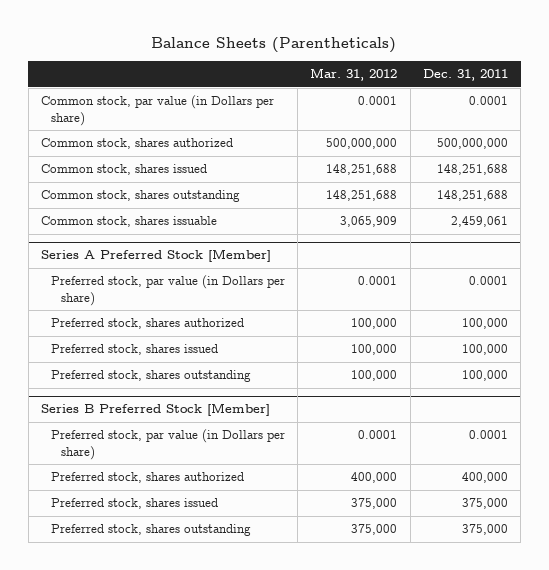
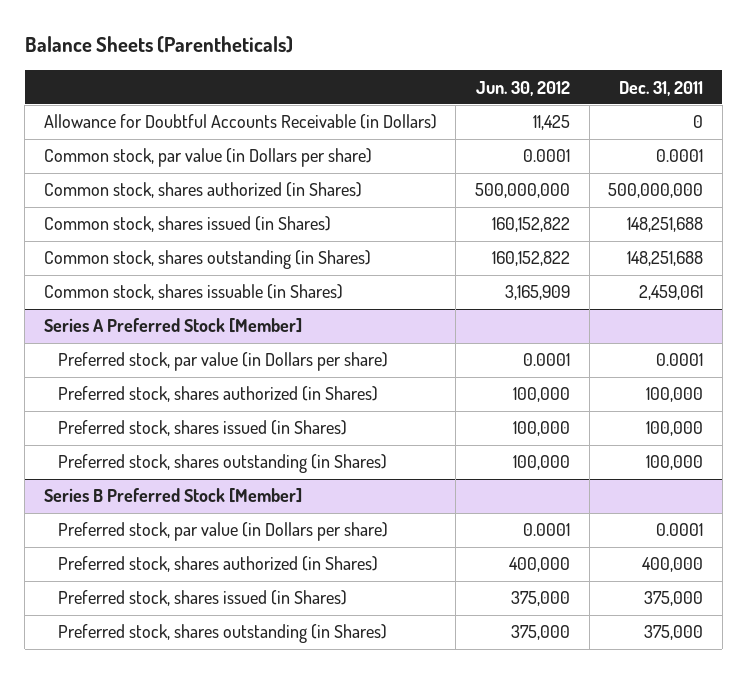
[310,68,398,82] Mar. 31, 2012 -> none
none -> [476,80,571,96] Jun. 30, 2012
none -> [43,114,437,130] Allowance for Doubtful Accounts Receivable (in Dollars)
[40,138,233,150] Common stock, shares authorized -> [43,182,362,199] Common stock, shares authorized (in Shares)
[40,164,207,176] Common stock, shares issued -> [43,216,331,233] Common stock, shares issued (in Shares)
[40,190,240,203] Common stock, shares outstanding -> [43,250,371,270] Common stock, shares outstanding (in Shares)
[40,216,217,228] Common stock, shares issuable -> [43,284,343,301] Common stock, shares issuable (in Shares)
[50,318,244,330] Preferred stock, shares authorized -> [58,386,379,403] Preferred stock, shares authorized (in Shares)
[50,344,218,356] Preferred stock, shares issued -> [58,420,348,437] Preferred stock, shares issued (in Shares)
[50,370,251,383] Preferred stock, shares outstanding -> [58,454,388,474] Preferred stock, shares outstanding (in Shares)
[50,472,244,484] Preferred stock, shares authorized -> [58,556,379,573] Preferred stock, shares authorized (in Shares)
[50,498,218,510] Preferred stock, shares issued -> [58,590,348,607] Preferred stock, shares issued (in Shares)
[50,524,251,537] Preferred stock, shares outstanding -> [58,624,388,644] Preferred stock, shares outstanding (in Shares)

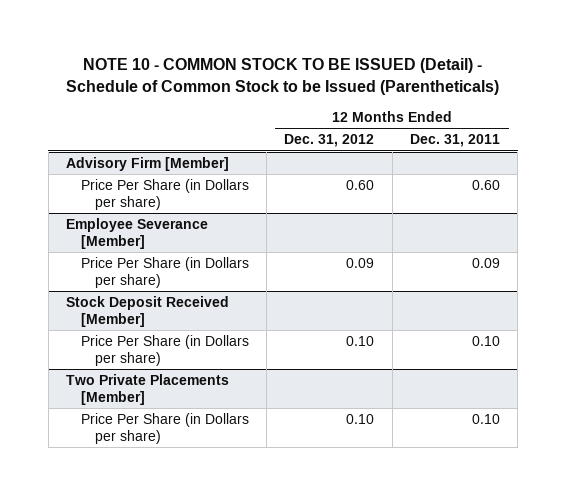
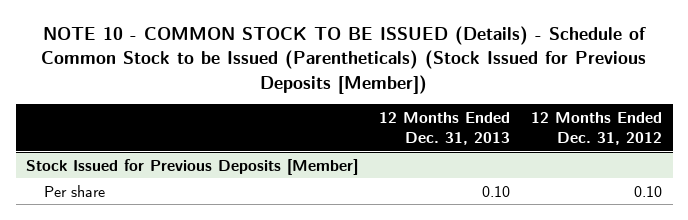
[66,58,500,95] NOTE 10 - COMMON STOCK TO BE ISSUED (Detail) - Schedule of Common Stock to be Issued (Parentheticals) -> [41,25,647,94] NOTE 10 - COMMON STOCK TO BE ISSUED (Details) - Schedule of Common Stock to be Issued (Parentheticals) (Stock Issued for Previous Deposits [Member])
[409,134,500,148] Dec. 31, 2011 -> none
none -> [379,112,511,146] 12 Months Ended Dec. 31, 2013
[66,157,230,172] Advisory Firm [Member] -> none
[66,218,209,249] Employee Severance [Member] -> none
[80,257,249,288] Price Per Share (in Dollars per share) -> none
[66,296,230,327] Stock Deposit Received [Member] -> none
[80,335,249,366] Price Per Share (in Dollars per share) -> none
[66,374,230,405] Two Private Placements [Member] -> none
[80,413,249,444] Price Per Share (in Dollars per share) -> none
none -> [26,158,359,175] Stock Issued for Previous Deposits [Member]
[80,179,249,210] Price Per Share (in Dollars per share) -> [43,184,105,197] Per share
[346,180,375,191] 0.60 -> [634,185,663,197] 0.10

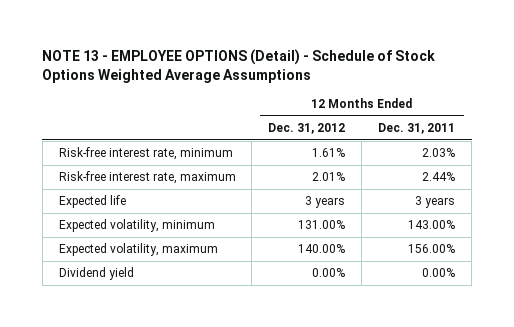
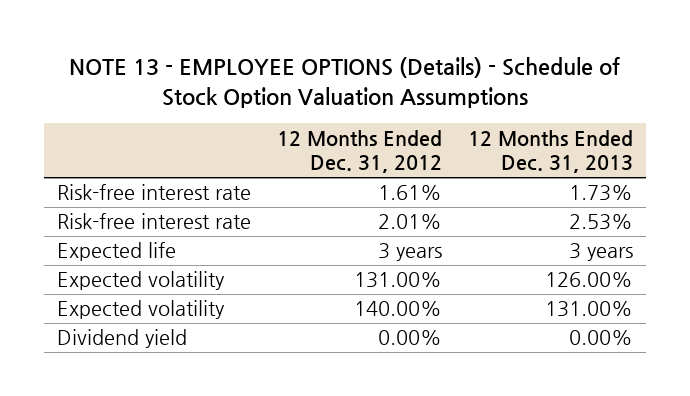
[42,48,436,83] NOTE 13 - EMPLOYEE OPTIONS (Detail) - Schedule of Stock Options Weighted Average Assumptions -> [69,57,621,109] NOTE 13 - EMPLOYEE OPTIONS (Details) - Schedule of Stock Option Valuation Assumptions
[378,122,456,134] Dec. 31, 2011 -> none
none -> [467,129,633,174] 12 Months Ended Dec. 31, 2013
[58,147,233,161] Risk-free interest rate, minimum -> [57,184,252,201] Risk-free interest rate
[58,171,236,185] Risk-free interest rate, maximum -> [57,213,252,230] Risk-free interest rate
[58,219,215,233] Expected volatility, minimum -> [57,271,226,291] Expected volatility
[58,243,218,257] Expected volatility, maximum -> [57,300,226,320] Expected volatility

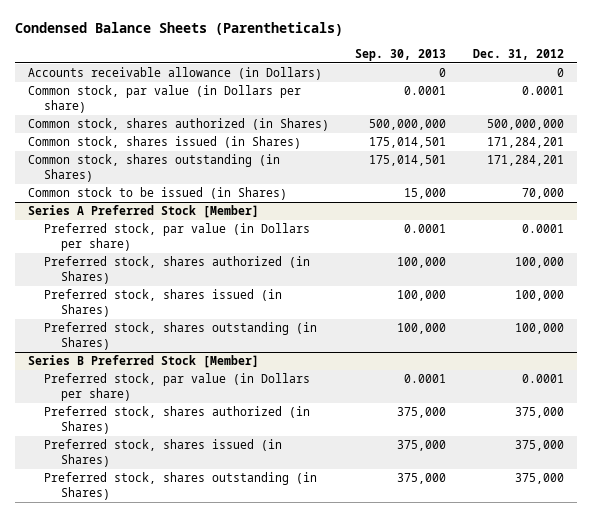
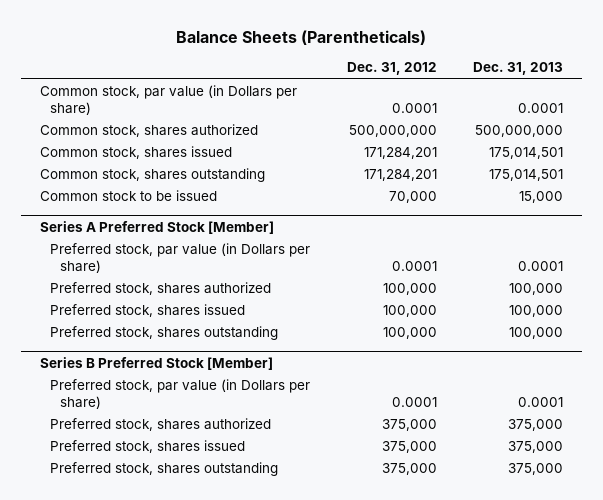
[14,21,343,36] Condensed Balance Sheets (Parentheticals) -> [176,29,427,45] Balance Sheets (Parentheticals)
[355,48,447,61] Sep. 30, 2013 -> none
none -> [473,62,564,76] Dec. 31, 2013
[27,67,322,81] Accounts receivable allowance (in Dollars) -> none
[27,118,329,132] Common stock, shares authorized (in Shares) -> [39,124,258,138] Common stock, shares authorized
[27,136,301,150] Common stock, shares issued (in Shares) -> [39,146,232,160] Common stock, shares issued
[27,154,280,182] Common stock, shares outstanding (in Shares) -> [39,168,265,183] Common stock, shares outstanding
[27,187,287,201] Common stock to be issued (in Shares) -> [39,190,217,202] Common stock to be issued
[44,256,311,284] Preferred stock, shares authorized (in Shares) -> [49,282,271,296] Preferred stock, shares authorized
[44,289,283,317] Preferred stock, shares issued (in Shares) -> [49,304,245,318] Preferred stock, shares issued
[44,322,318,350] Preferred stock, shares outstanding (in Shares) -> [49,326,278,341] Preferred stock, shares outstanding
[44,406,311,434] Preferred stock, shares authorized (in Shares) -> [49,418,271,432] Preferred stock, shares authorized
[44,439,283,467] Preferred stock, shares issued (in Shares) -> [49,440,245,454] Preferred stock, shares issued
[44,472,318,500] Preferred stock, shares outstanding (in Shares) -> [49,462,278,477] Preferred stock, shares outstanding

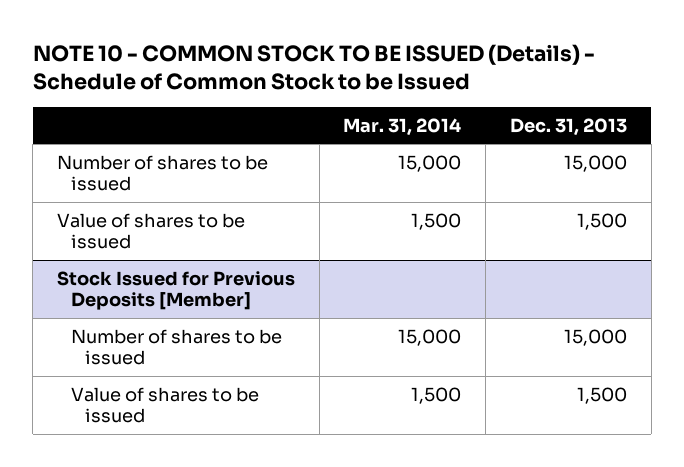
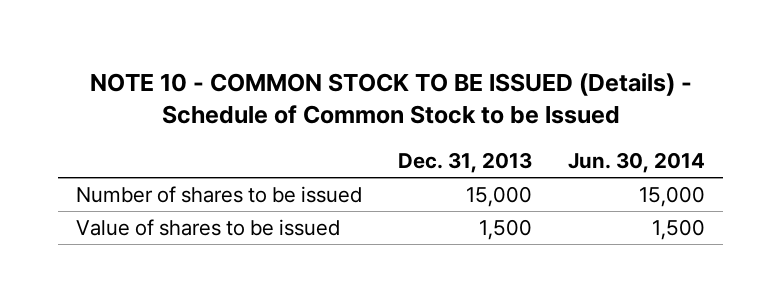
[343,117,462,136] Mar. 31, 2014 -> none
none -> [568,151,706,173] Jun. 30, 2014
[56,270,295,311] Stock Issued for Previous Deposits [Member] -> none
[70,328,282,366] Number of shares to be issued -> none
[70,386,259,424] Value of shares to be issued -> none

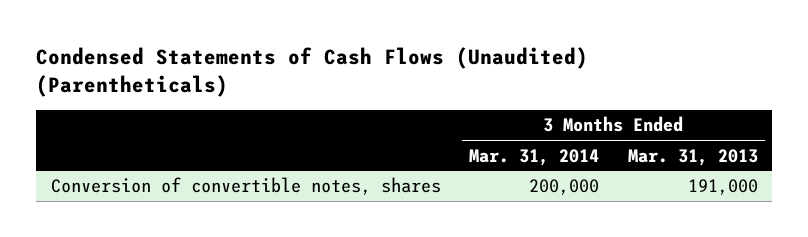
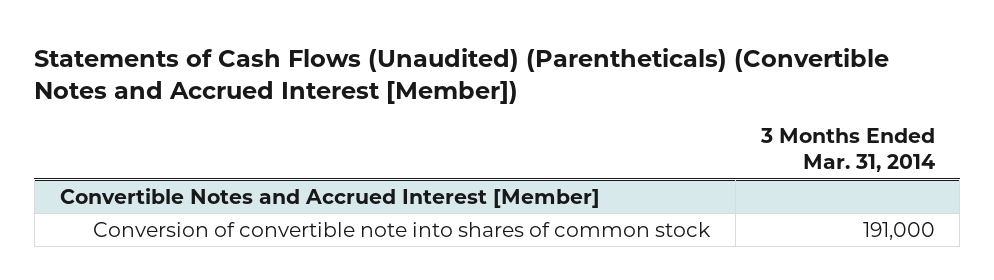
[36,47,589,98] Condensed Statements of Cash Flows (Unaudited) (Parentheticals) -> [34,47,890,104] Statements of Cash Flows (Unaudited) (Parentheticals) (Convertible Notes and Accrued Interest [Member])
[627,148,758,166] Mar. 31, 2013 -> none
none -> [59,187,600,208] Convertible Notes and Accrued Interest [Member]
[50,177,441,196] Conversion of convertible notes, shares -> [92,221,711,237] Conversion of convertible note into shares of common stock
[529,179,600,196] 200,000 -> [862,221,935,240] 191,000

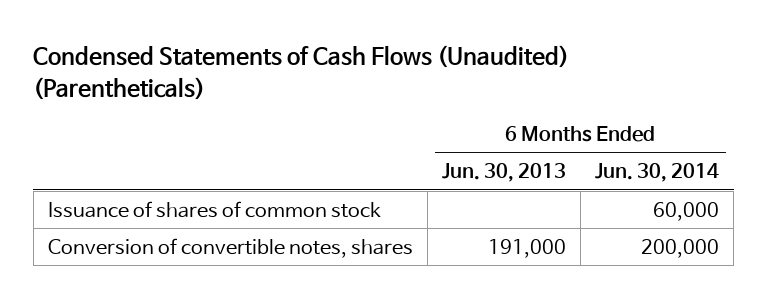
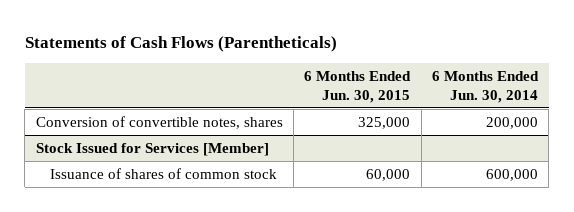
[33,45,570,100] Condensed Statements of Cash Flows (Unaudited) (Parentheticals) -> [24,36,337,53] Statements of Cash Flows (Parentheticals)
[441,163,566,183] Jun. 30, 2013 -> none
none -> [304,71,412,103] 6 Months Ended Jun. 30, 2015
[47,200,381,218] Issuance of shares of common stock -> none
none -> [35,142,269,156] Stock Issued for Services [Member]
none -> [49,167,277,179] Issuance of shares of common stock

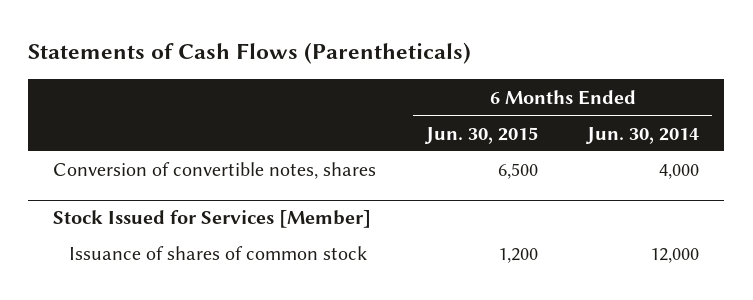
[358,116,411,129] 325,000 -> [497,163,538,180] 6,500
[485,116,538,129] 200,000 -> [659,164,700,180] 4,000
[366,168,411,181] 60,000 -> [497,248,538,264] 1,200
[485,168,538,181] 600,000 -> [650,248,700,264] 12,000

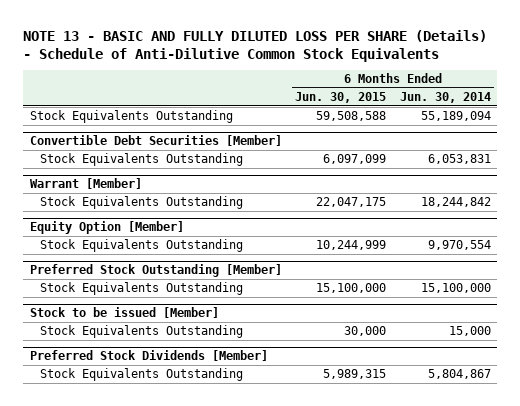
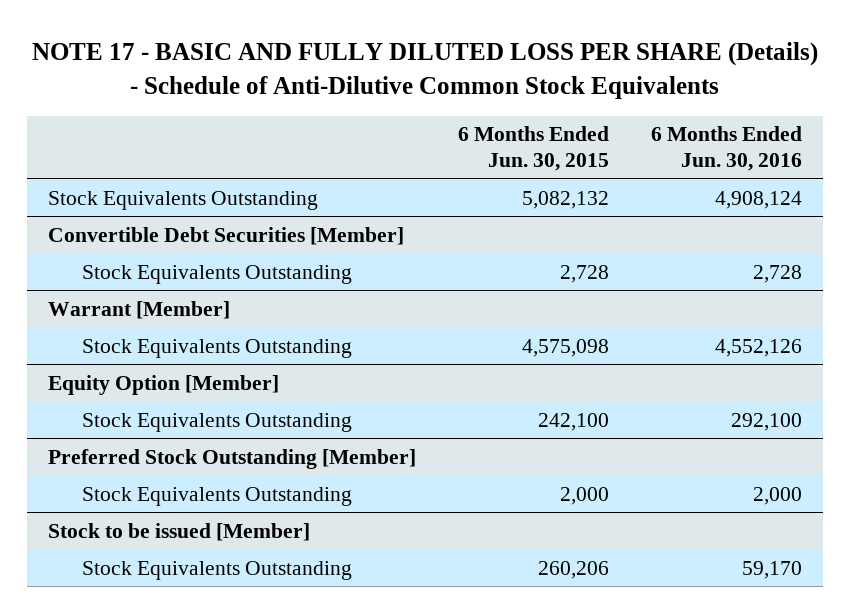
[22,29,487,62] NOTE 13 - BASIC AND FULLY DILUTED LOSS PER SHARE (Details) - Schedule of Anti-Dilutive Common Stock Equivalents -> [31,42,818,100] NOTE 17 - BASIC AND FULLY DILUTED LOSS PER SHARE (Details) - Schedule of Anti-Dilutive Common Stock Equivalents
[399,92,491,104] Jun. 30, 2014 -> none
none -> [650,126,802,171] 6 Months Ended Jun. 30, 2016
[316,111,387,122] 59,508,588 -> [521,190,609,209] 5,082,132
[323,154,387,165] 6,097,099 -> [559,264,609,283] 2,728
[316,197,387,208] 22,047,175 -> [521,338,609,357] 4,575,098
[316,240,387,251] 10,244,999 -> [537,412,609,431] 242,100
[316,283,387,294] 15,100,000 -> [559,486,609,505] 2,000
[29,350,268,362] Preferred Stock Dividends [Member] -> none
[39,368,243,382] Stock Equivalents Outstanding -> none
[344,326,387,337] 30,000 -> [537,560,609,579] 260,206

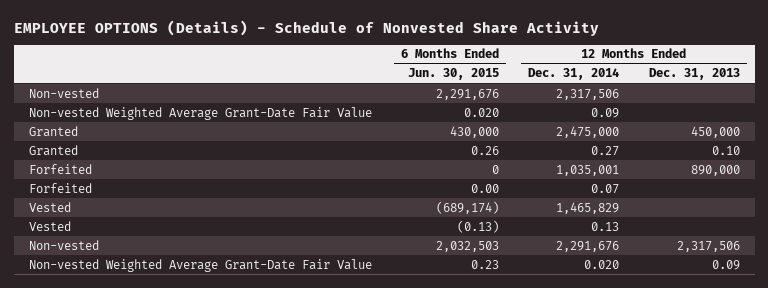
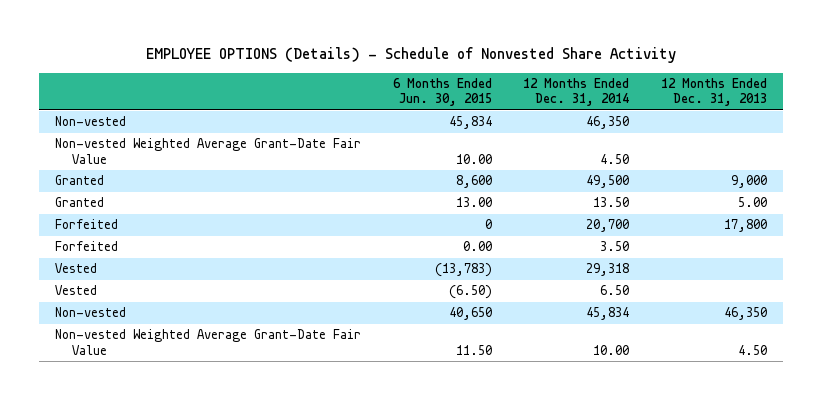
[436,88,500,100] 2,291,676 -> [448,116,492,130] 45,834
[556,88,620,100] 2,317,506 -> [586,116,630,130] 46,350
[464,107,500,117] 0.020 -> [455,153,492,164] 10.00
[591,107,620,118] 0.09 -> [600,153,630,164] 4.50
[450,125,500,138] 430,000 -> [455,175,492,189] 8,600
[556,125,620,138] 2,475,000 -> [586,175,630,189] 49,500
[690,125,740,138] 450,000 -> [731,175,768,189] 9,000
[471,145,500,155] 0.26 -> [455,197,492,208] 13.00
[591,145,620,156] 0.27 -> [593,197,630,208] 13.50
[711,145,740,155] 0.10 -> [738,197,768,208] 5.00
[556,164,620,176] 1,035,001 -> [586,219,630,233] 20,700
[690,164,740,176] 890,000 -> [724,219,768,233] 17,800
[591,183,620,194] 0.07 -> [600,241,630,252] 3.50
[436,200,500,214] (689,174) -> [434,263,492,278] (13,783)
[556,201,620,214] 1,465,829 -> [586,263,630,277] 29,318
[457,219,500,233] (0.13) -> [448,285,492,300] (6.50)
[591,221,620,231] 0.13 -> [600,285,630,296] 6.50
[436,240,500,252] 2,032,503 -> [448,307,492,321] 40,650
[556,240,620,252] 2,291,676 -> [586,307,630,321] 45,834
[676,240,740,252] 2,317,506 -> [724,307,768,321] 46,350
[471,259,500,269] 0.23 -> [455,344,492,355] 11.50
[584,259,620,269] 0.020 -> [593,344,630,355] 10.00
[711,259,740,270] 0.09 -> [738,344,768,355] 4.50

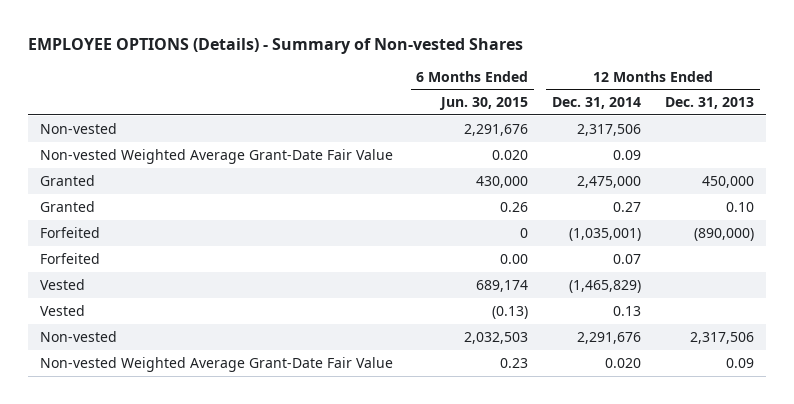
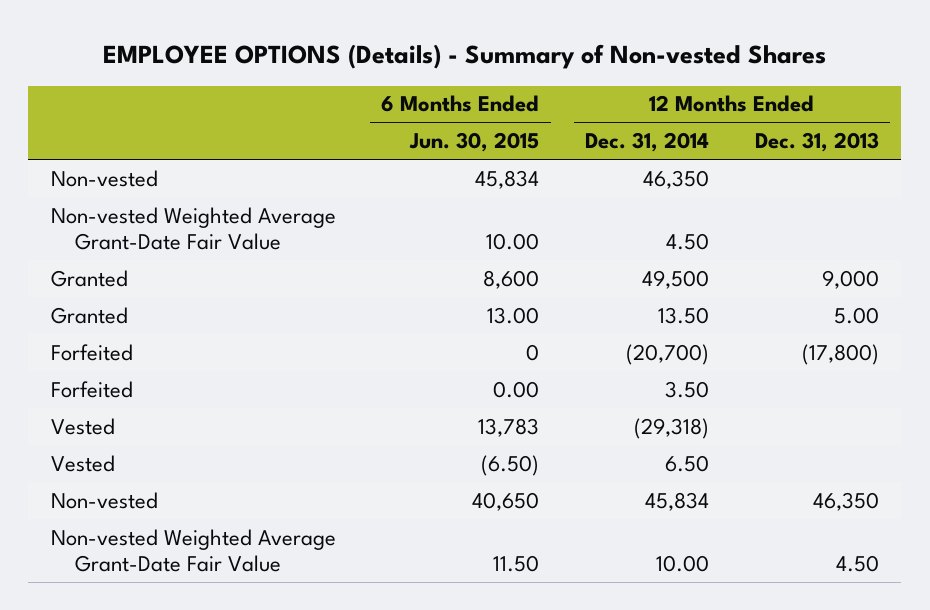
[464,123,529,136] 2,291,676 -> [475,169,540,189] 45,834
[577,123,642,136] 2,317,506 -> [643,169,710,189] 46,350
[492,149,529,160] 0.020 -> [486,233,540,251] 10.00
[613,149,642,160] 0.09 -> [666,233,710,251] 4.50
[476,175,529,188] 430,000 -> [483,269,540,289] 8,600
[577,175,642,188] 2,475,000 -> [642,269,710,289] 49,500
[701,175,754,188] 450,000 -> [821,269,879,289] 9,000
[500,201,529,212] 0.26 -> [487,306,540,324] 13.00
[613,201,642,212] 0.27 -> [658,306,710,324] 13.50
[725,201,754,212] 0.10 -> [833,306,879,324] 5.00
[569,227,642,241] (1,035,001) -> [626,343,710,365] (20,700)
[693,227,754,241] (890,000) -> [801,343,879,365] (17,800)
[613,253,642,264] 0.07 -> [665,380,710,398] 3.50
[476,279,529,292] 689,174 -> [478,417,540,437] 13,783
[569,279,642,293] (1,465,829) -> [634,417,710,439] (29,318)
[492,305,529,319] (0.13) -> [481,454,540,476] (6.50)
[613,305,642,316] 0.13 -> [665,454,710,472] 6.50
[464,331,529,344] 2,032,503 -> [472,491,540,511] 40,650
[577,331,642,344] 2,291,676 -> [645,491,710,511] 45,834
[689,331,754,344] 2,317,506 -> [812,491,879,511] 46,350
[500,357,529,368] 0.23 -> [493,555,540,573] 11.50
[605,357,642,368] 0.020 -> [656,555,710,573] 10.00
[725,357,754,368] 0.09 -> [835,555,879,573] 4.50

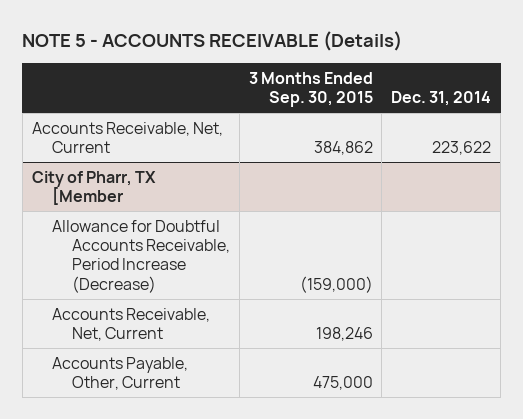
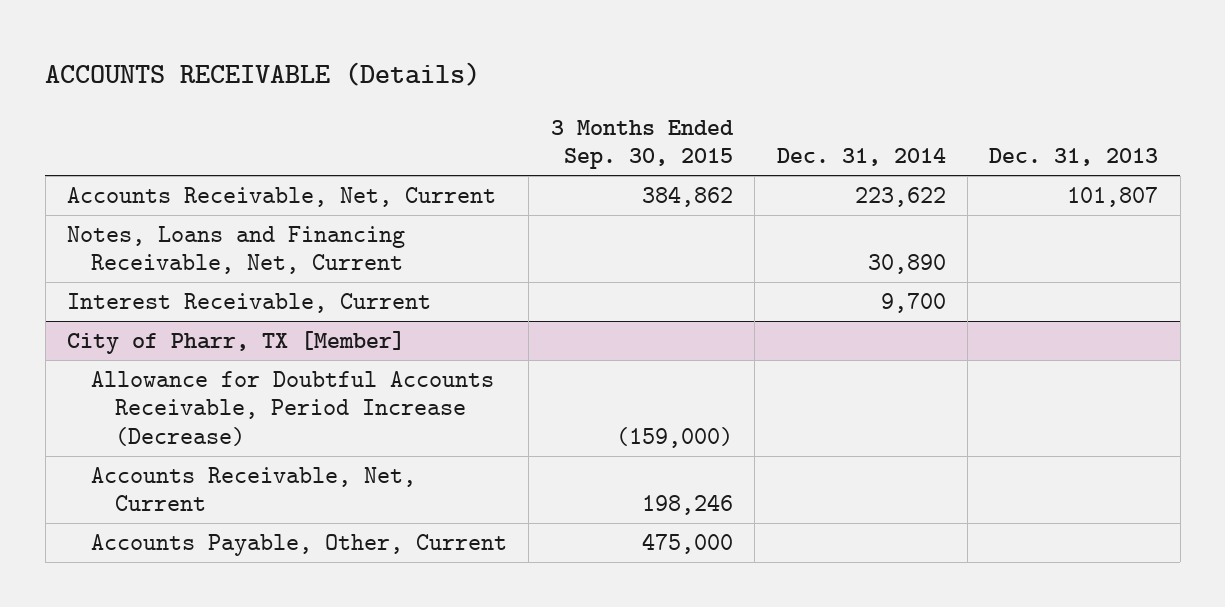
[22,31,403,52] NOTE 5 - ACCOUNTS RECEIVABLE (Details) -> [45,62,481,87] ACCOUNTS RECEIVABLE (Details)
none -> [989,148,1159,167] Dec. 31, 2013
none -> [66,226,405,275] Notes, Loans and Financing Receivable, Net, Current
none -> [66,293,431,314] Interest Receivable, Current
[31,170,156,206] City of Pharr, TX [Member -> [66,331,405,355] City of Pharr, TX [Member]

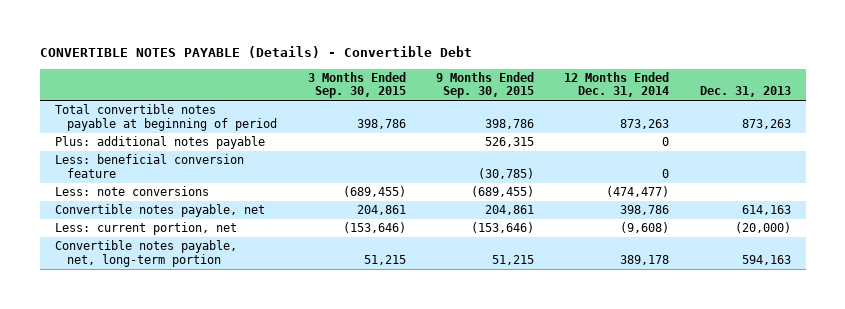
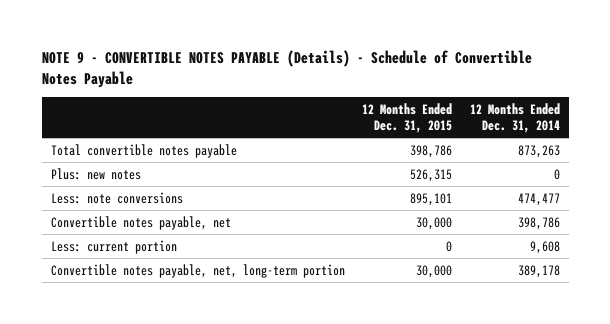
[39,46,472,59] CONVERTIBLE NOTES PAYABLE (Details) - Convertible Debt -> [41,49,532,88] NOTE 9 - CONVERTIBLE NOTES PAYABLE (Details) - Schedule of Convertible Notes Payable
[307,71,406,99] 3 Months Ended Sep. 30, 2015 -> none
[436,71,535,99] 9 Months Ended Sep. 30, 2015 -> none
[699,86,791,98] Dec. 31, 2013 -> none
none -> [362,103,453,134] 12 Months Ended Dec. 31, 2015
[54,154,244,178] Less: beneficial conversion feature -> none
[54,104,278,131] Total convertible notes payable at beginning of period -> [50,143,237,158] Total convertible notes payable
[54,136,265,150] Plus: additional notes payable -> [50,167,141,180] Plus: new notes
[606,186,670,198] (474,477) -> [517,192,560,206] 474,477
[54,222,237,236] Less: current portion, net -> [50,239,177,254] Less: current portion
[620,222,670,234] (9,608) -> [529,240,560,254] 9,608

